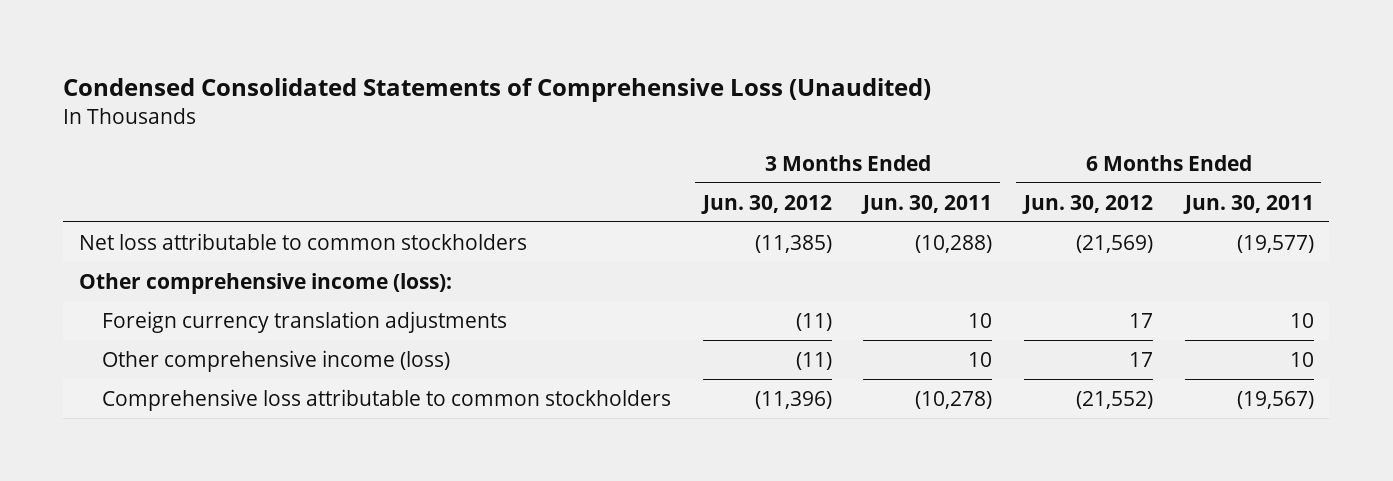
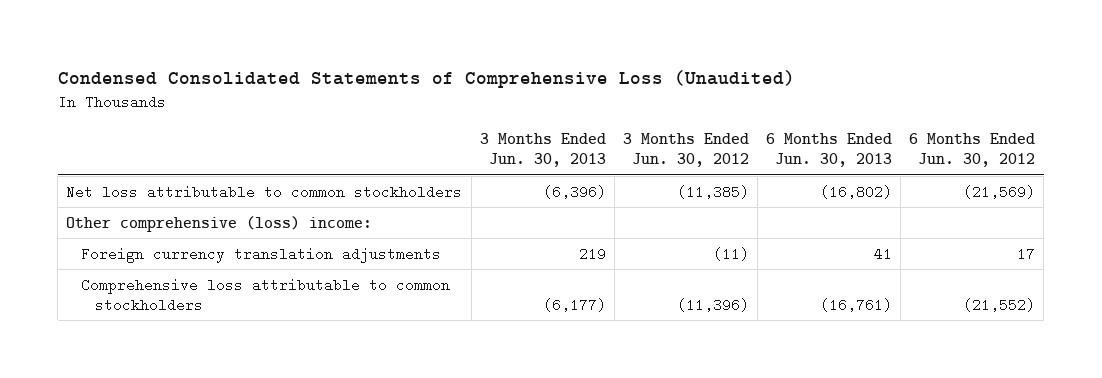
[861,194,993,214] Jun. 30, 2011 -> none
[1182,194,1314,214] Jun. 30, 2011 -> none
none -> [479,133,606,168] 3 Months Ended Jun. 30, 2013
none -> [766,133,893,168] 6 Months Ended Jun. 30, 2013
[79,272,453,294] Other comprehensive income (loss): -> [66,215,373,232] Other comprehensive (loss) income:
[102,349,451,372] Other comprehensive income (loss) -> none

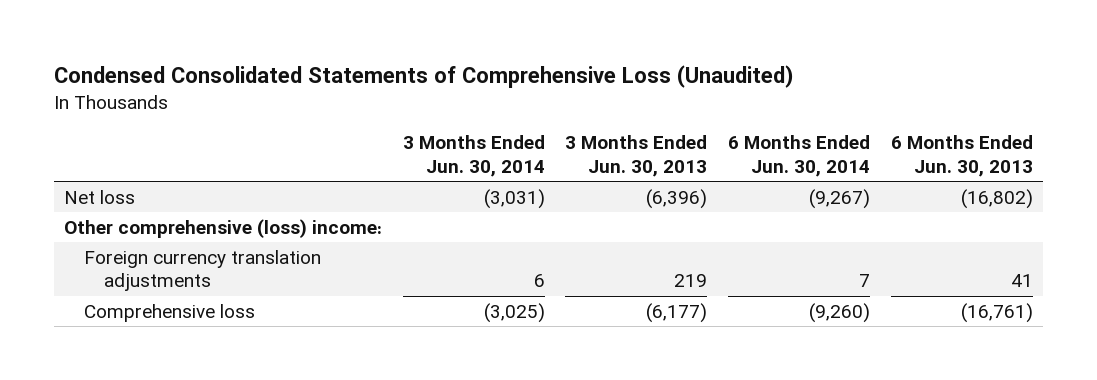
[622,133,749,168] 3 Months Ended Jun. 30, 2012 -> none
[909,133,1036,168] 6 Months Ended Jun. 30, 2012 -> none
none -> [402,135,545,177] 3 Months Ended Jun. 30, 2014
none -> [728,135,871,177] 6 Months Ended Jun. 30, 2014
[66,184,463,199] Net loss attributable to common stockholders -> [64,189,136,204] Net loss
[80,277,450,313] Comprehensive loss attributable to common stockholders -> [83,303,255,322] Comprehensive loss

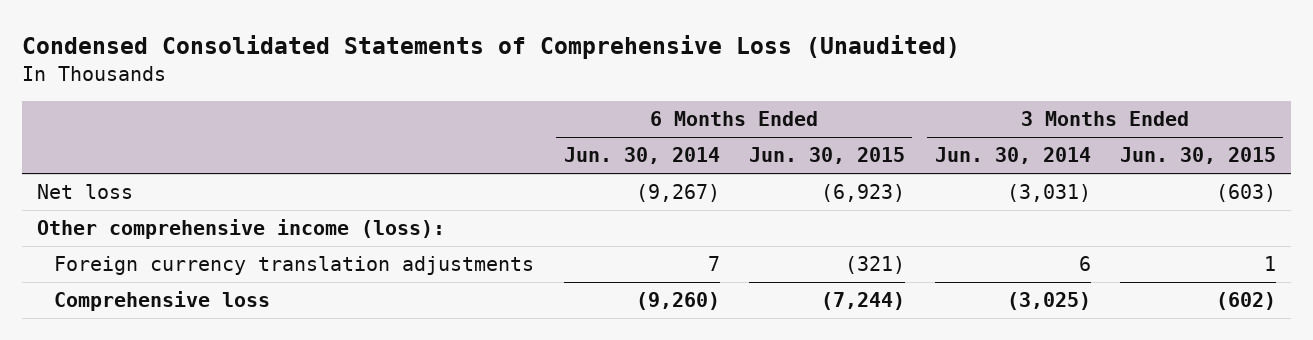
[565,135,708,177] 3 Months Ended Jun. 30, 2013 -> none
[890,135,1033,177] 6 Months Ended Jun. 30, 2013 -> none
none -> [749,147,906,165] Jun. 30, 2015
none -> [1120,147,1277,165] Jun. 30, 2015
[64,218,383,238] Other comprehensive (loss) income: -> [37,219,446,240] Other comprehensive income (loss):

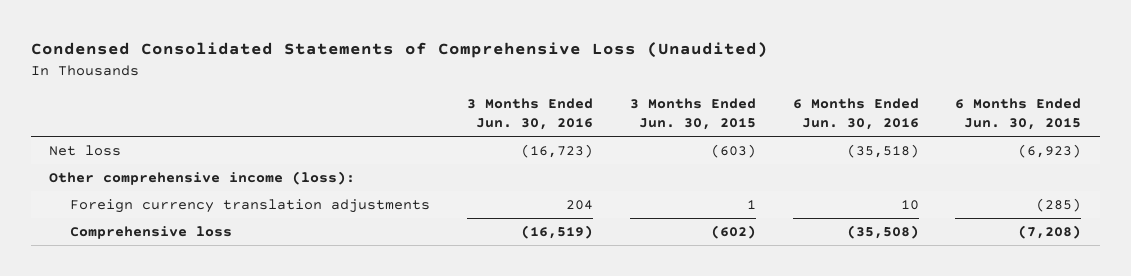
[563,147,720,165] Jun. 30, 2014 -> none
[934,147,1091,165] Jun. 30, 2014 -> none
none -> [467,98,594,130] 3 Months Ended Jun. 30, 2016
none -> [792,98,919,130] 6 Months Ended Jun. 30, 2016
[845,256,906,275] (321) -> [1036,198,1082,213] (285)
[821,292,906,311] (7,244) -> [1018,225,1082,240] (7,208)

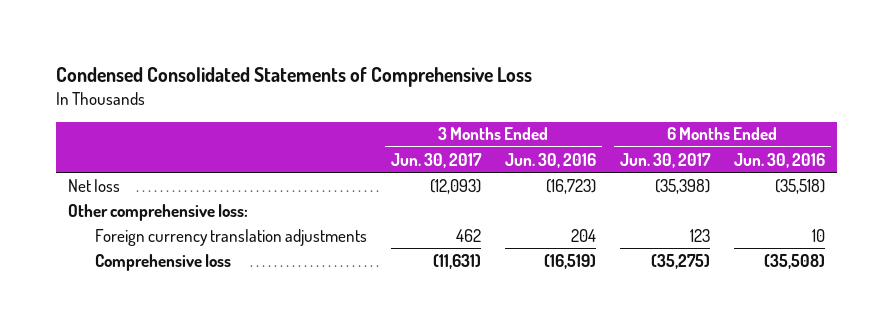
[30,42,768,59] Condensed Consolidated Statements of Comprehensive Loss (Unaudited) -> [55,67,532,88] Condensed Consolidated Statements of Comprehensive Loss
[629,98,756,130] 3 Months Ended Jun. 30, 2015 -> none
[955,98,1082,130] 6 Months Ended Jun. 30, 2015 -> none
none -> [390,152,482,168] Jun. 30, 2017
none -> [619,152,711,168] Jun. 30, 2017
[49,171,356,186] Other comprehensive income (loss): -> [67,203,248,221] Other comprehensive loss:

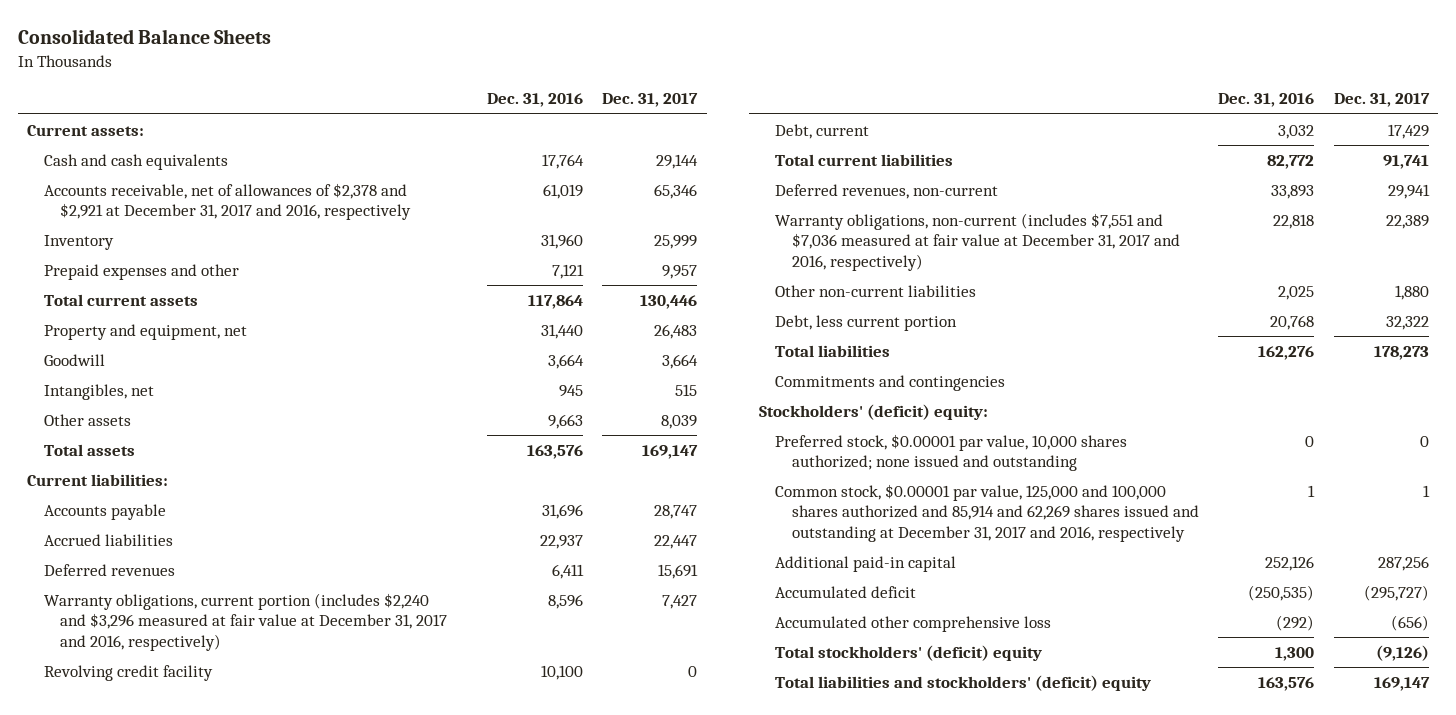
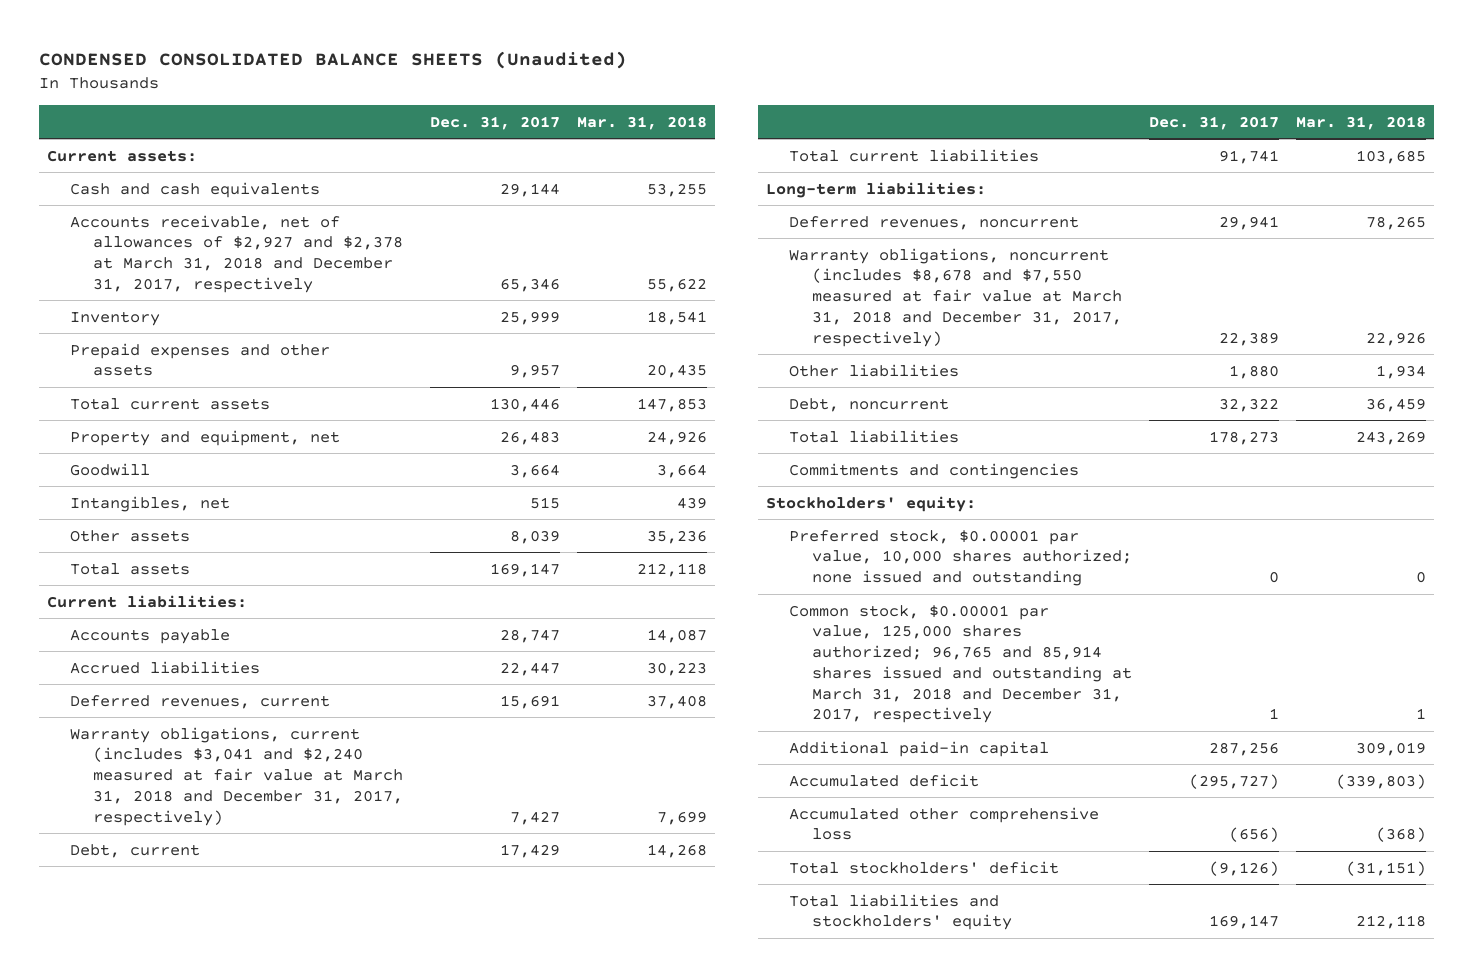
[17,28,271,44] Consolidated Balance Sheets -> [38,51,627,70] CONDENSED CONSOLIDATED BALANCE SHEETS (Unaudited)
[486,93,583,108] Dec. 31, 2016 -> none
none -> [576,115,707,130] Mar. 31, 2018
[43,182,412,221] Accounts receivable, net of allowances of $2,378 and $2,921 at December 31, 2017 and 2016, respectively -> [69,214,403,293] Accounts receivable, net of allowances of $2,927 and $2,378 at March 31, 2018 and December 31, 2017, respectively
[43,263,239,280] Prepaid expenses and other -> [69,342,330,377] Prepaid expenses and other assets
[43,664,213,681] Revolving credit facility -> none
[43,563,175,576] Deferred revenues -> [69,694,330,709] Deferred revenues, current
[43,592,448,651] Warranty obligations, current portion (includes $2,240 and $3,296 measured at fair value at December 31, 2017 and 2016, respectively) -> [69,726,403,826] Warranty obligations, current (includes $3,041 and $2,240 measured at fair value at March 31, 2018 and December 31, 2017, respectively)
none -> [766,181,987,198] Long-term liabilities:
[775,183,999,199] Deferred revenues, non-current -> [789,215,1080,230] Deferred revenues, noncurrent
[775,212,1180,271] Warranty obligations, non-current (includes $7,551 and $7,036 measured at fair value at December 31, 2017 and 2016, respectively) -> [789,247,1122,347] Warranty obligations, noncurrent (includes $8,678 and $7,550 measured at fair value at March 31, 2018 and December 31, 2017, respectively)
[775,284,977,297] Other non-current liabilities -> [789,363,960,377] Other liabilities
[775,314,958,331] Debt, less current portion -> [789,397,950,412] Debt, noncurrent
[758,403,988,420] Stockholders' (deficit) equity: -> [766,495,977,512] Stockholders' equity:
[775,483,1199,542] Common stock, $0.00001 par value, 125,000 and 100,000 shares authorized and 85,914 and 62,269 shares issued and outstanding at December 31, 2017 and 2016, respectively -> [789,604,1132,724] Common stock, $0.00001 par value, 125,000 shares authorized; 96,765 and 85,914 shares issued and outstanding at March 31, 2018 and December 31, 2017, respectively
[775,644,1043,661] Total stockholders' (deficit) equity -> [789,860,1060,874] Total stockholders' deficit
[775,674,1152,691] Total liabilities and stockholders' (deficit) equity -> [789,893,1012,931] Total liabilities and stockholders' equity

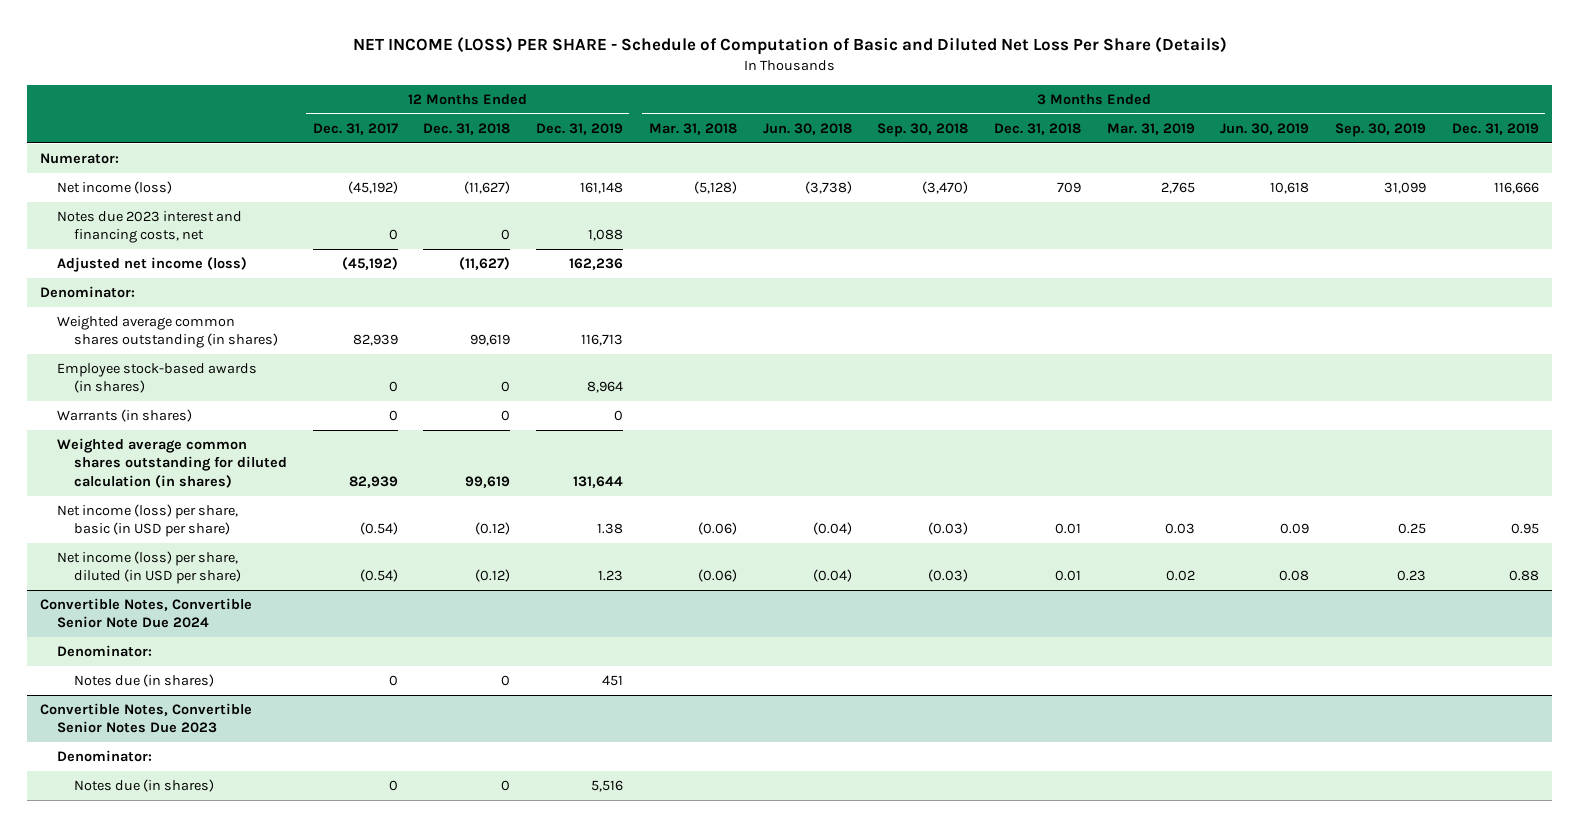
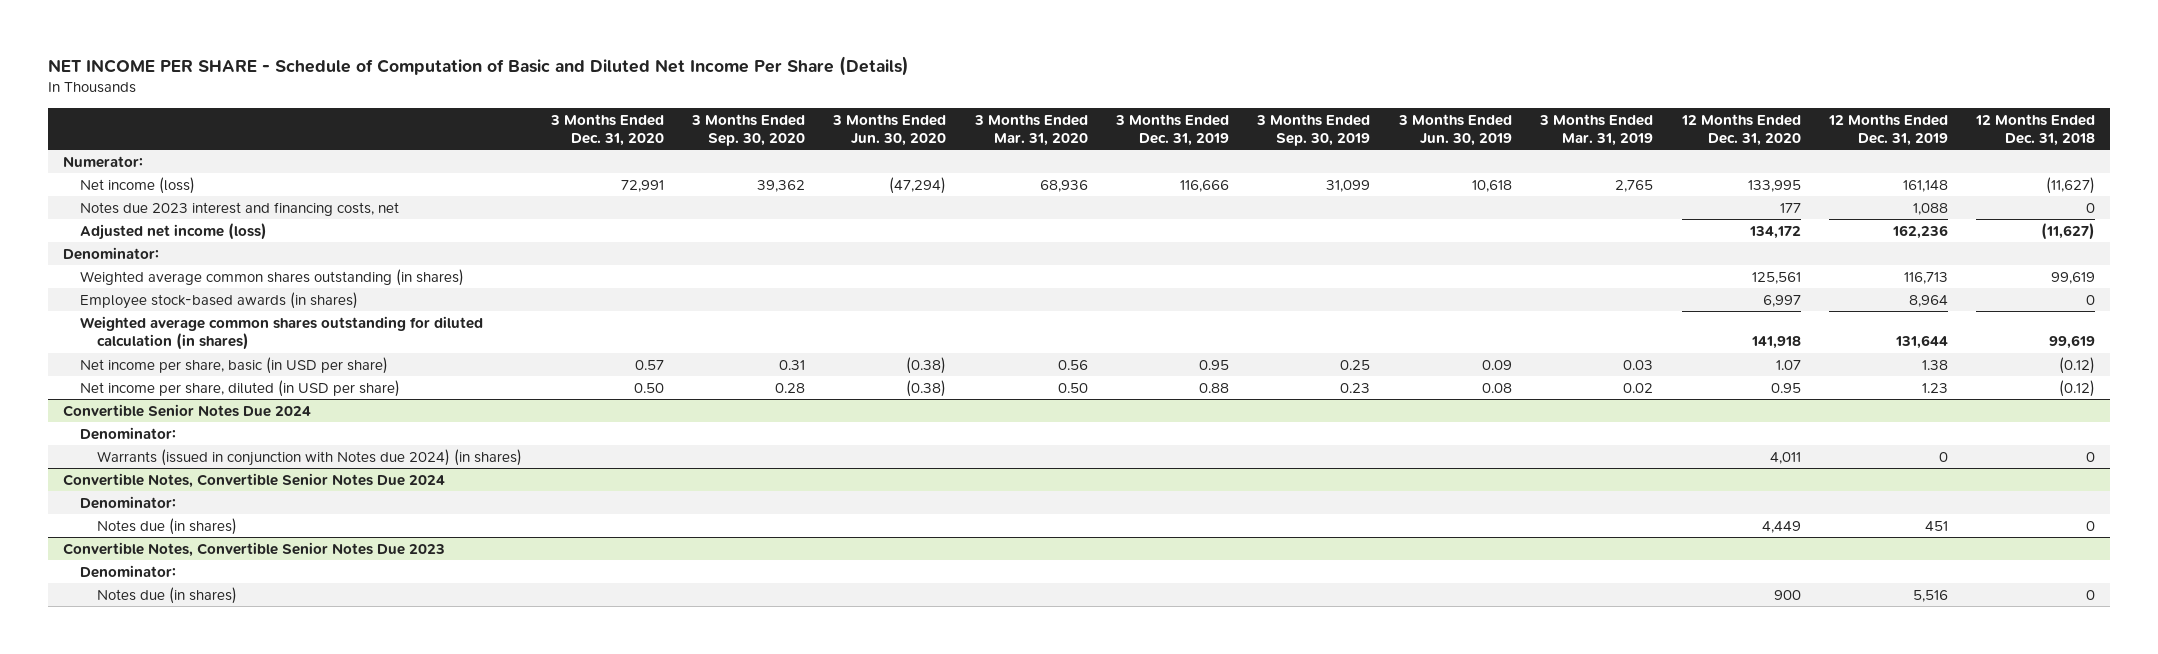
[352,37,1227,56] NET INCOME (LOSS) PER SHARE - Schedule of Computation of Basic and Diluted Net Loss Per Share (Details) -> [48,55,910,76] NET INCOME PER SHARE - Schedule of Computation of Basic and Diluted Net Income Per Share (Details)
[312,122,398,135] Dec. 31, 2017 -> none
[648,122,737,135] Mar. 31, 2018 -> none
[762,122,852,135] Jun. 30, 2018 -> none
[877,122,969,137] Sep. 30, 2018 -> none
[993,122,1081,135] Dec. 31, 2018 -> none
none -> [549,113,664,146] 3 Months Ended Dec. 31, 2020
none -> [690,113,805,146] 3 Months Ended Sep. 30, 2020
none -> [832,113,947,146] 3 Months Ended Jun. 30, 2020
none -> [973,113,1088,146] 3 Months Ended Mar. 31, 2020
none -> [1680,113,1801,146] 12 Months Ended Dec. 31, 2020
[57,409,193,423] Warrants (in shares) -> none
[57,504,239,538] Net income (loss) per share, basic (in USD per share) -> [79,356,388,374] Net income per share, basic (in USD per share)
[57,551,241,585] Net income (loss) per share, diluted (in USD per share) -> [79,379,400,397] Net income per share, diluted (in USD per share)
[40,598,253,629] Convertible Notes, Convertible Senior Note Due 2024 -> [62,403,311,417] Convertible Senior Notes Due 2024
none -> [97,448,523,466] Warrants (issued in conjunction with Notes due 2024) (in shares)
none -> [62,472,445,488] Convertible Notes, Convertible Senior Notes Due 2024
none -> [79,495,176,509] Denominator:

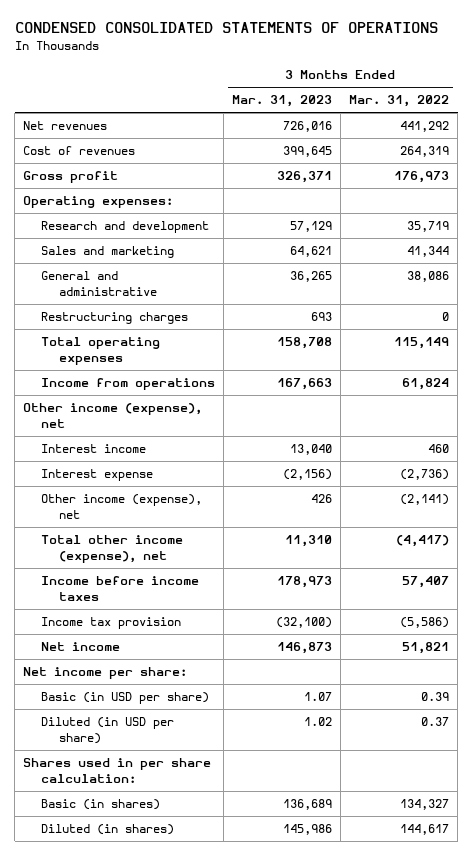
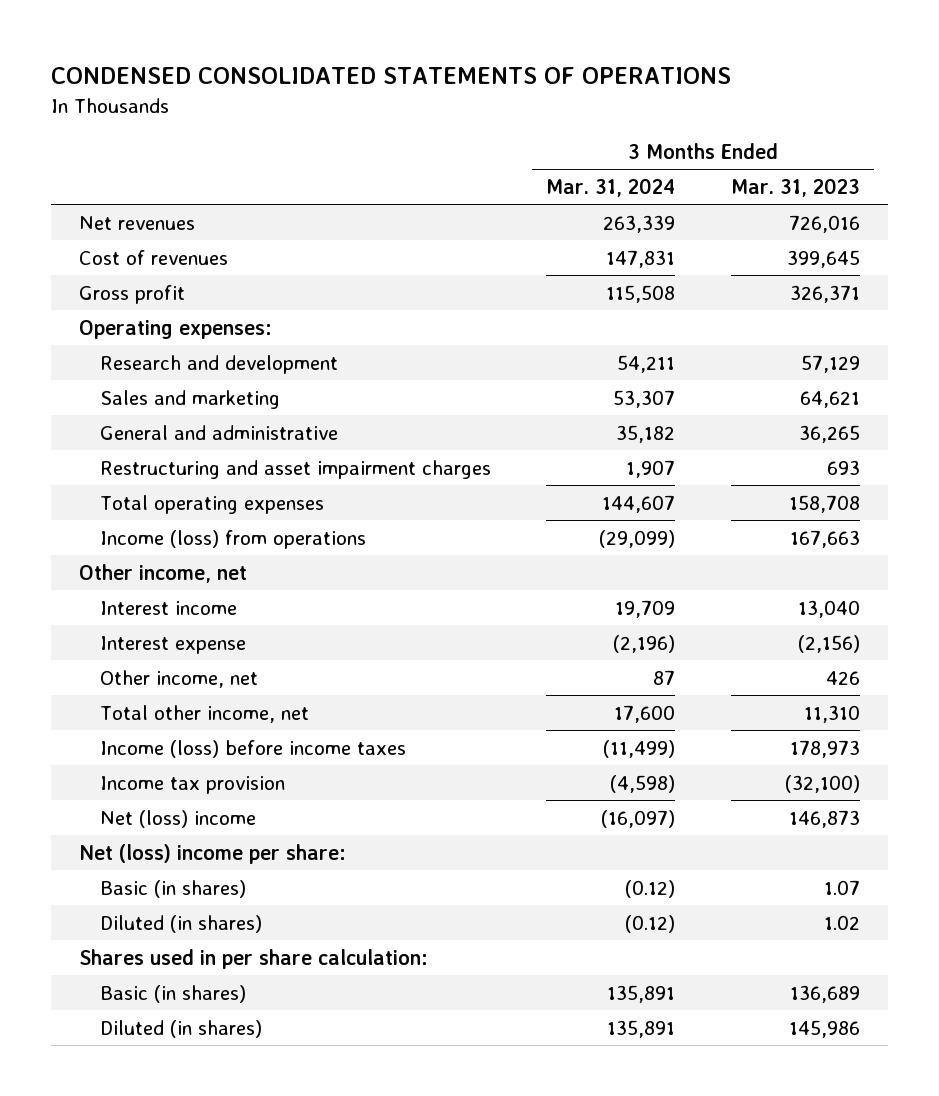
[349,95,450,108] Mar. 31, 2022 -> none
none -> [546,178,676,198] Mar. 31, 2024
[40,312,188,325] Restructuring charges -> [99,459,491,479] Restructuring and asset impairment charges
[40,378,215,391] Income from operations -> [99,529,366,549] Income (loss) from operations
[23,403,203,428] Other income (expense), net -> [79,563,248,583] Other income, net
[40,494,202,519] Other income (expense), net -> [99,669,258,688] Other income, net
[40,535,183,563] Total other income (expense), net -> [99,704,309,723] Total other income, net
[40,576,199,601] Income before income taxes -> [99,739,406,758] Income (loss) before income taxes
[40,692,209,705] Basic (in USD per share) -> none
[40,717,174,744] Diluted (in USD per share) -> none
[40,642,120,652] Net income -> [99,809,256,828] Net (loss) income
[23,667,188,680] Net income per share: -> [79,843,347,864] Net (loss) income per share:
none -> [99,879,246,898] Basic (in shares)
none -> [99,914,262,933] Diluted (in shares)

